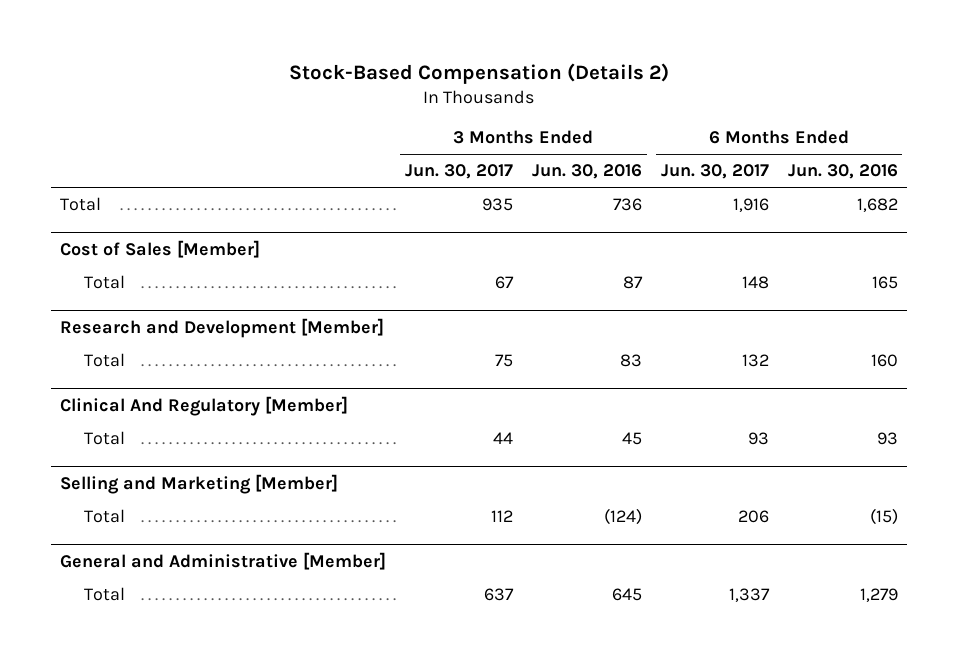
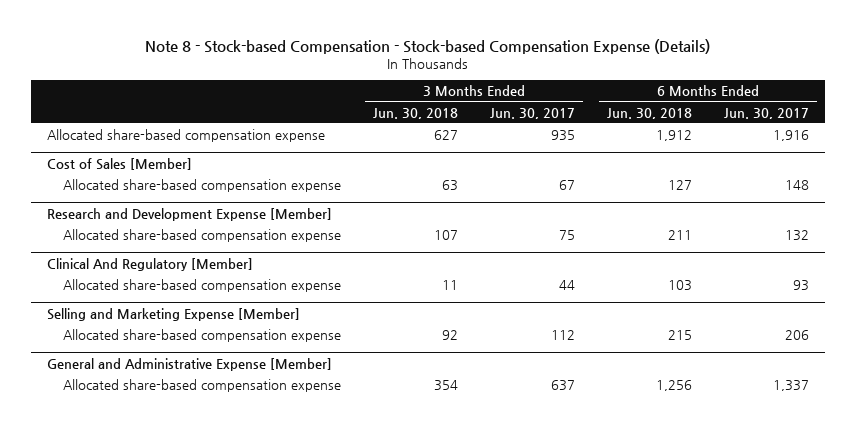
[288,62,669,84] Stock-Based Compensation (Details 2) -> [144,38,710,54] Note 8 - Stock-based Compensation - Stock-based Compensation Expense (Details)
[531,164,642,180] Jun. 30, 2016 -> none
[787,164,898,180] Jun. 30, 2016 -> none
none -> [372,107,458,119] Jun. 30, 2018
none -> [606,107,692,119] Jun. 30, 2018
[60,197,102,212] Total -> [47,129,326,143] Allocated share-based compensation expense
[83,275,125,290] Total -> [62,179,341,193] Allocated share-based compensation expense
[60,317,385,338] Research and Development [Member] -> [47,207,333,221] Research and Development Expense [Member]
[83,353,125,368] Total -> [62,229,341,243] Allocated share-based compensation expense
[83,431,125,446] Total -> [62,279,341,293] Allocated share-based compensation expense
[60,473,339,494] Selling and Marketing [Member] -> [47,307,301,321] Selling and Marketing Expense [Member]
[83,509,125,524] Total -> [62,329,341,343] Allocated share-based compensation expense
[60,551,387,570] General and Administrative [Member] -> [47,357,333,371] General and Administrative Expense [Member]
[83,587,125,602] Total -> [62,379,341,393] Allocated share-based compensation expense

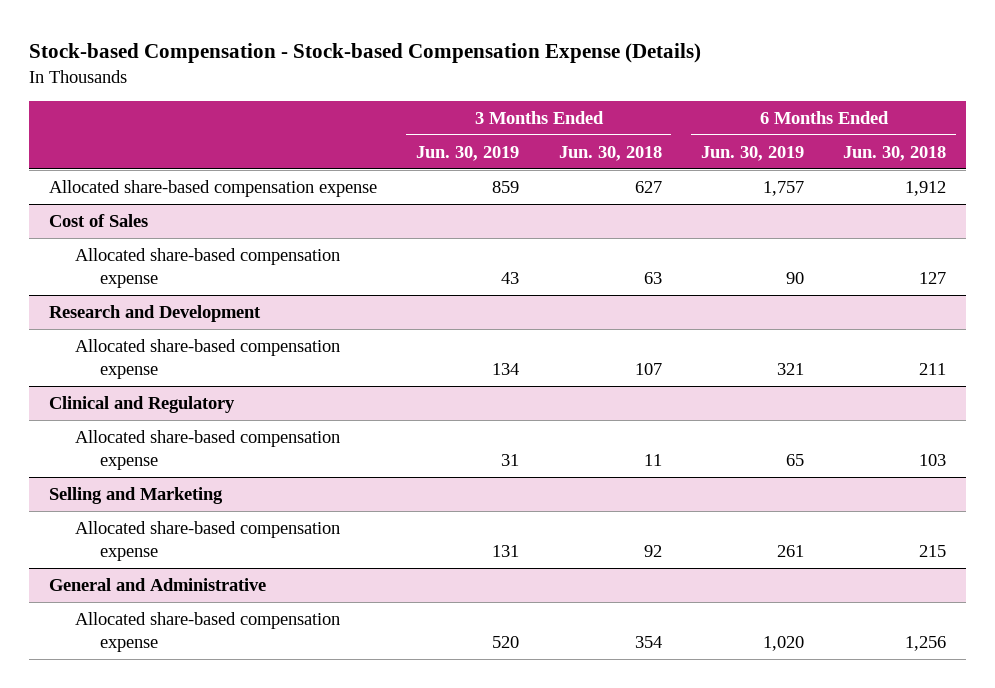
[144,38,710,54] Note 8 - Stock-based Compensation - Stock-based Compensation Expense (Details) -> [29,42,702,63] Stock-based Compensation - Stock-based Compensation Expense (Details)
[489,107,575,119] Jun. 30, 2017 -> none
[723,107,809,119] Jun. 30, 2017 -> none
none -> [416,145,520,161] Jun. 30, 2019
none -> [700,145,804,161] Jun. 30, 2019
[47,157,193,170] Cost of Sales [Member] -> [48,213,148,227] Cost of Sales
[47,207,333,221] Research and Development Expense [Member] -> [48,304,261,322] Research and Development
[47,257,254,271] Clinical And Regulatory [Member] -> [48,395,235,413] Clinical and Regulatory
[47,307,301,321] Selling and Marketing Expense [Member] -> [48,486,223,504] Selling and Marketing
[47,357,333,371] General and Administrative Expense [Member] -> [48,577,266,591] General and Administrative

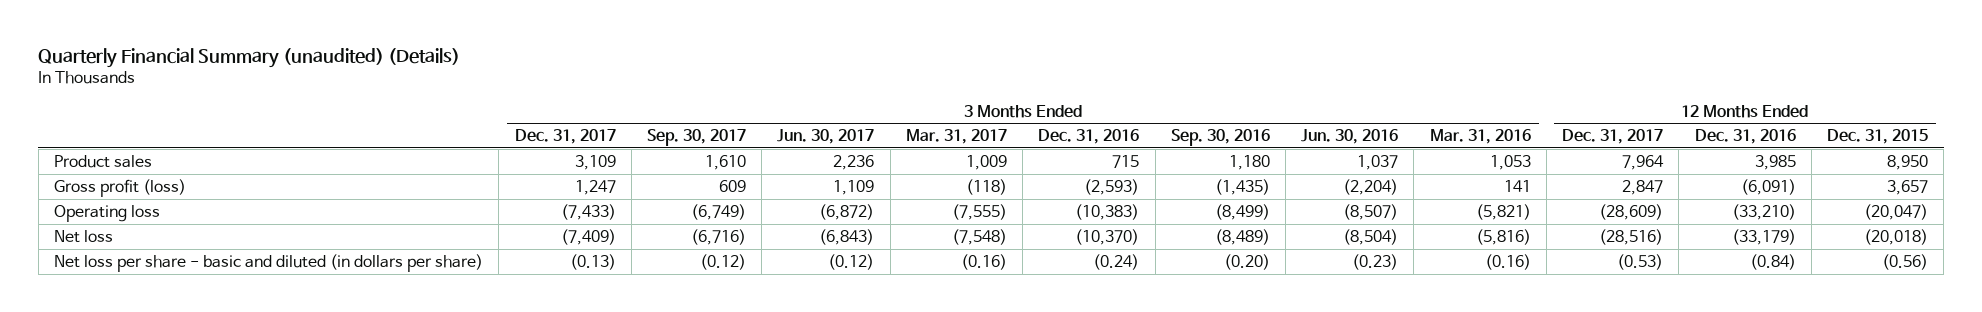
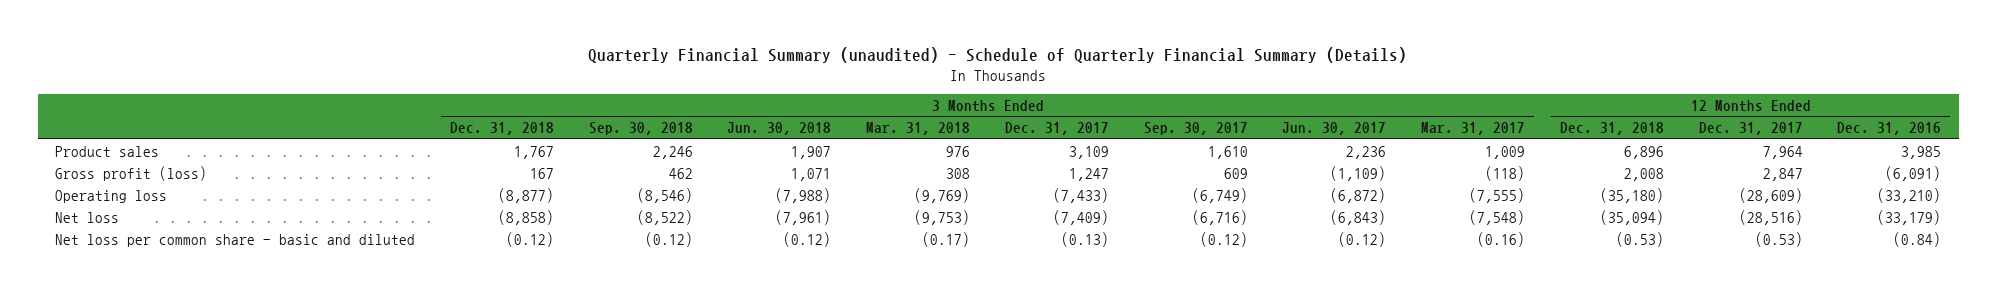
[38,48,461,69] Quarterly Financial Summary (unaudited) (Details) -> [588,47,1408,64] Quarterly Financial Summary (unaudited) - Schedule of Quarterly Financial Summary (Details)
[1038,129,1140,145] Dec. 31, 2016 -> none
[1170,129,1270,147] Sep. 30, 2016 -> none
[1301,129,1399,145] Jun. 30, 2016 -> none
[1429,129,1531,145] Mar. 31, 2016 -> none
[1826,129,1928,145] Dec. 31, 2015 -> none
none -> [449,122,554,136] Dec. 31, 2018
none -> [588,122,693,136] Sep. 30, 2018
none -> [727,122,832,136] Jun. 30, 2018
none -> [866,122,971,136] Mar. 31, 2018
none -> [1559,122,1664,136] Dec. 31, 2018
[833,179,875,195] 1,109 -> [1330,165,1387,181] (1,109)
[54,253,484,272] Net loss per share - basic and diluted (in dollars per share) -> [55,233,416,247] Net loss per common share - basic and diluted

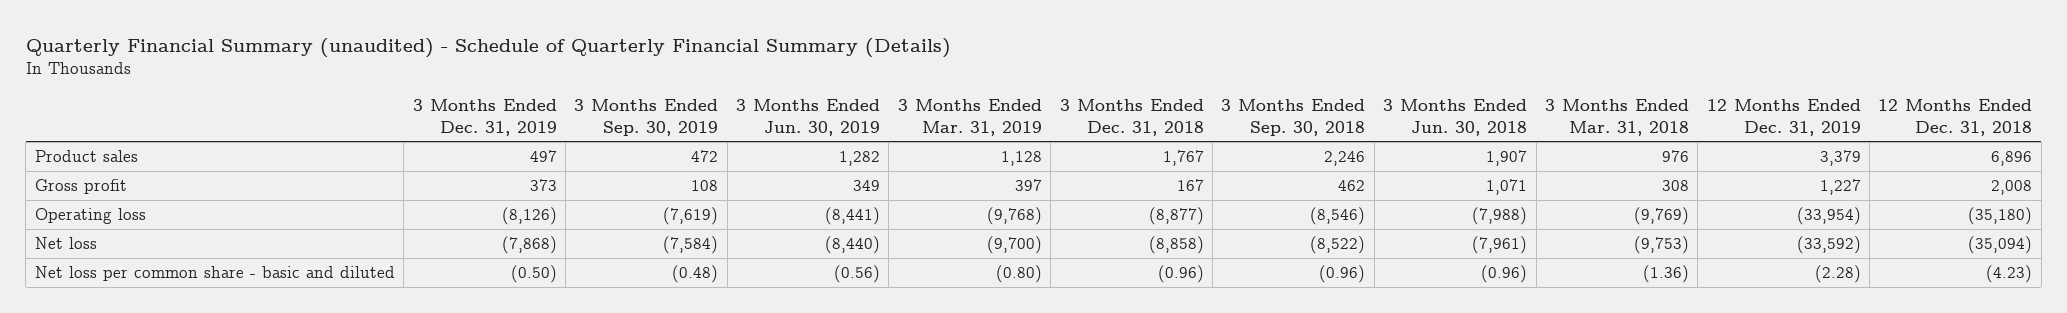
[1004,122,1109,136] Dec. 31, 2017 -> none
[1143,122,1248,136] Sep. 30, 2017 -> none
[1282,122,1387,136] Jun. 30, 2017 -> none
[1421,122,1526,136] Mar. 31, 2017 -> none
[1698,122,1803,136] Dec. 31, 2017 -> none
[1837,122,1942,136] Dec. 31, 2016 -> none
none -> [412,99,557,136] 3 Months Ended Dec. 31, 2019
none -> [574,99,719,136] 3 Months Ended Sep. 30, 2019
none -> [736,99,881,136] 3 Months Ended Jun. 30, 2019
none -> [897,99,1042,136] 3 Months Ended Mar. 31, 2019
none -> [1706,99,1861,136] 12 Months Ended Dec. 31, 2019
[55,165,208,181] Gross profit (loss) -> [34,179,127,195] Gross profit
[505,231,554,247] (0.12) -> [1157,265,1204,284] (0.96)
[644,231,693,247] (0.12) -> [1319,265,1366,284] (0.96)
[783,231,832,247] (0.12) -> [1481,265,1528,284] (0.96)
[922,231,971,247] (0.17) -> [1642,265,1689,284] (1.36)
[1615,231,1664,247] (0.53) -> [1986,265,2033,284] (4.23)

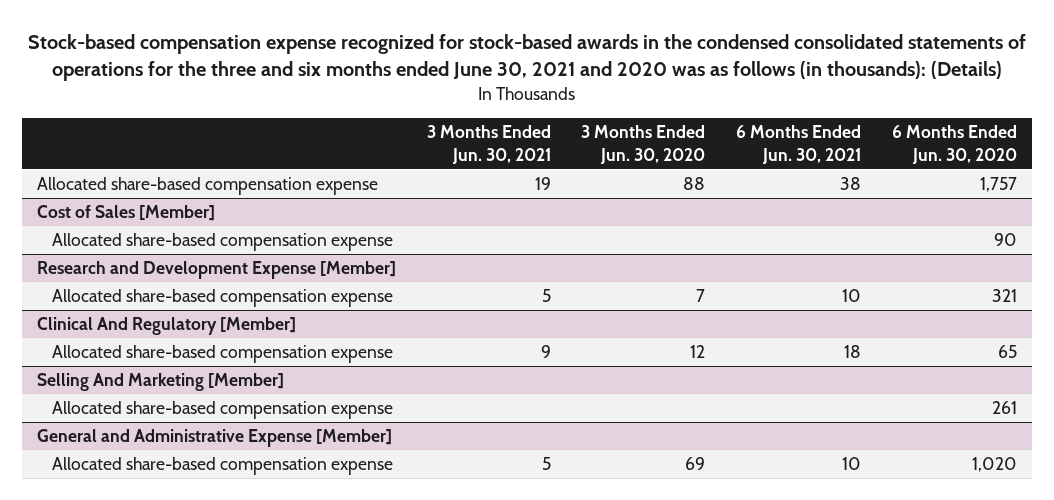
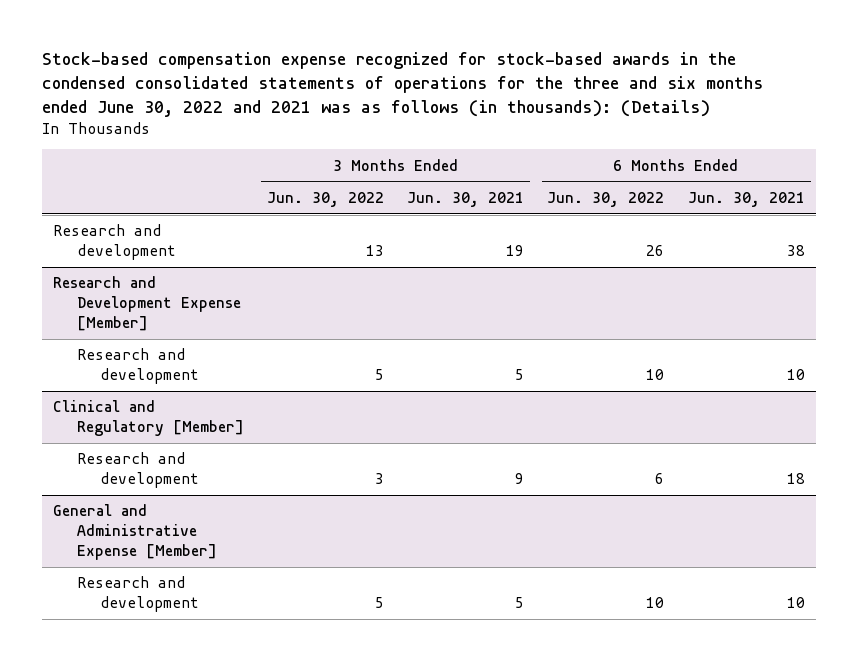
[27,33,1026,82] Stock-based compensation expense recognized for stock-based awards in the condensed consolidated statements of operations for the three and six months ended June 30, 2021 and 2020 was as follows (in thousands): (Details) -> [41,52,763,118] Stock-based compensation expense recognized for stock-based awards in the condensed consolidated statements of operations for the three and six months ended June 30, 2022 and 2021 was as follows (in thousands): (Details)
[581,124,706,164] 3 Months Ended Jun. 30, 2020 -> none
[891,124,1017,164] 6 Months Ended Jun. 30, 2020 -> none
none -> [266,191,384,207] Jun. 30, 2022
none -> [547,191,665,207] Jun. 30, 2022
[36,205,215,222] Cost of Sales [Member] -> none
[51,233,393,252] Allocated share-based compensation expense -> none
[36,177,378,196] Allocated share-based compensation expense -> [53,224,176,261] Research and development
[36,373,284,392] Selling And Marketing [Member] -> none
[51,401,393,420] Allocated share-based compensation expense -> none
[51,289,393,308] Allocated share-based compensation expense -> [76,348,200,385] Research and development
[36,317,296,336] Clinical And Regulatory [Member] -> [53,400,244,437] Clinical and Regulatory [Member]
[51,345,393,364] Allocated share-based compensation expense -> [76,452,200,489] Research and development
[51,457,393,476] Allocated share-based compensation expense -> [76,576,200,613] Research and development

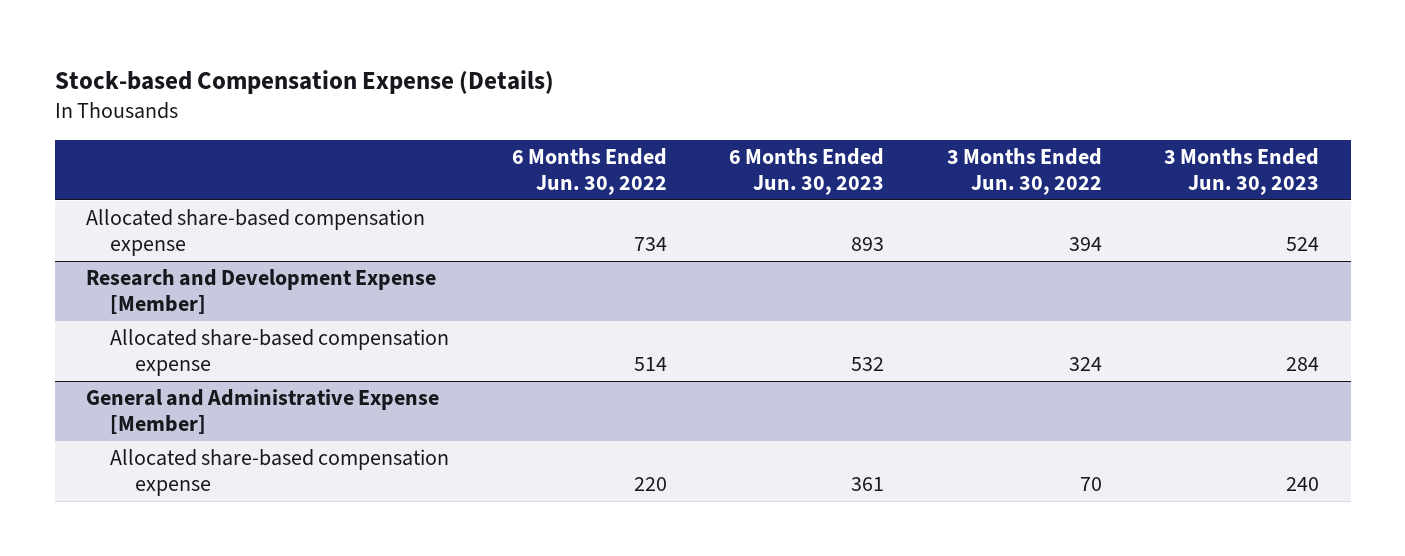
[41,52,763,118] Stock-based compensation expense recognized for stock-based awards in the condensed consolidated statements of operations for the three and six months ended June 30, 2022 and 2021 was as follows (in thousands): (Details) -> [54,69,554,94] Stock-based Compensation Expense (Details)
[407,191,525,207] Jun. 30, 2021 -> none
[687,191,805,207] Jun. 30, 2021 -> none
none -> [729,147,885,196] 6 Months Ended Jun. 30, 2023
none -> [1164,147,1320,196] 3 Months Ended Jun. 30, 2023
[53,224,176,261] Research and development -> none
none -> [85,208,425,257] Allocated share-based compensation expense
[76,348,200,385] Research and development -> none
[53,400,244,437] Clinical and Regulatory [Member] -> none
[76,452,200,489] Research and development -> none
none -> [110,328,450,377] Allocated share-based compensation expense
[76,576,200,613] Research and development -> none
none -> [110,448,450,497] Allocated share-based compensation expense

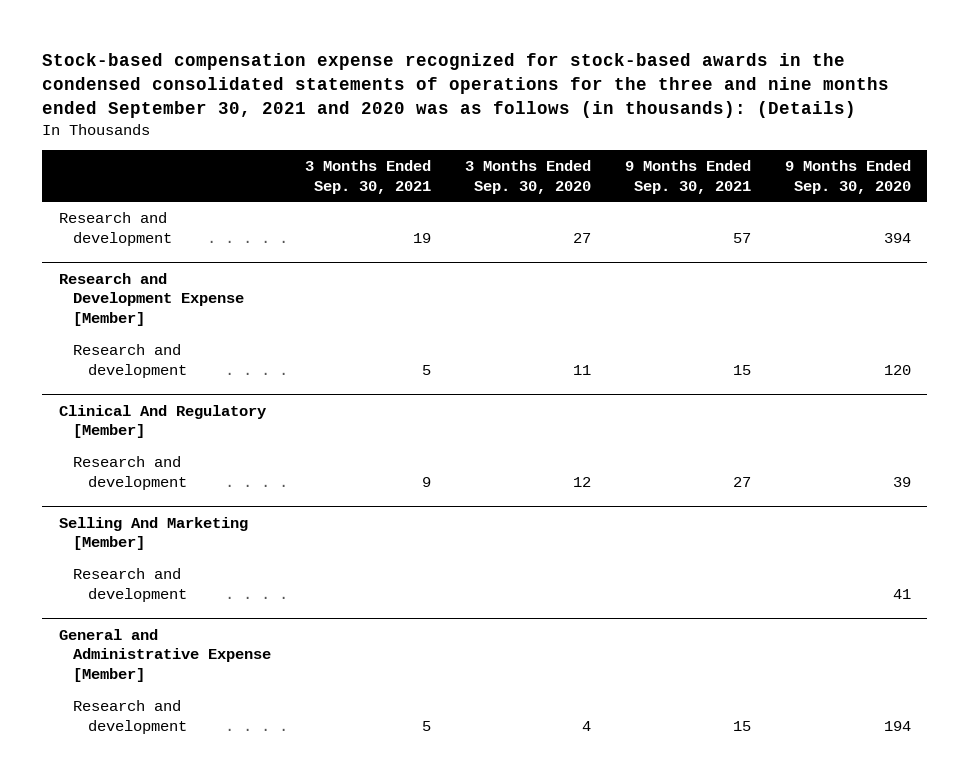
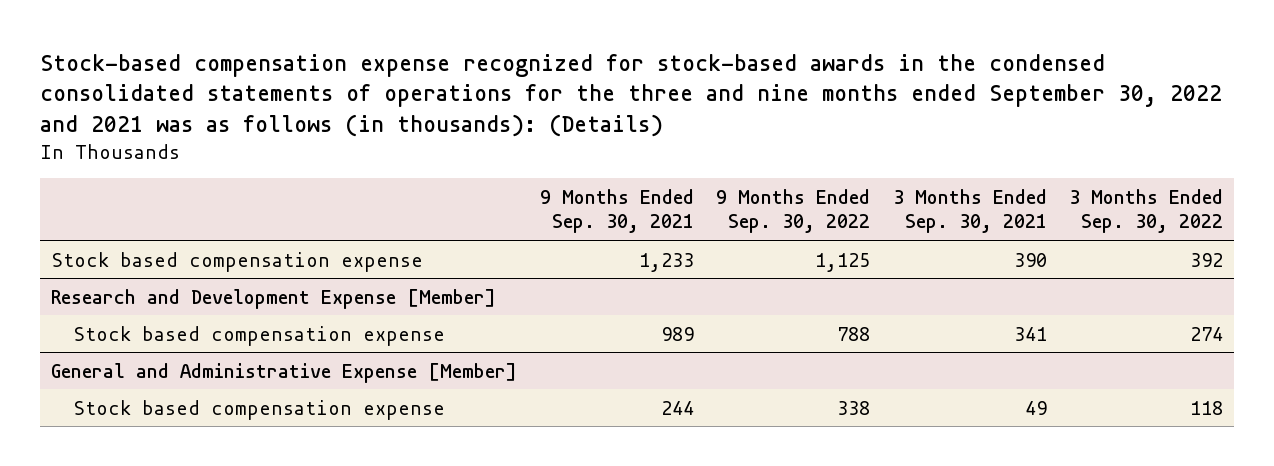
[42,53,890,119] Stock-based compensation expense recognized for stock-based awards in the condensed consolidated statements of operations for the three and nine months ended September 30, 2021 and 2020 was as follows (in thousands): (Details) -> [40,53,1223,138] Stock-based compensation expense recognized for stock-based awards in the condensed consolidated statements of operations for the three and nine months ended September 30, 2022 and 2021 was as follows (in thousands): (Details)
[464,159,591,194] 3 Months Ended Sep. 30, 2020 -> none
[784,159,911,194] 9 Months Ended Sep. 30, 2020 -> none
none -> [716,189,871,234] 9 Months Ended Sep. 30, 2022
none -> [1068,189,1223,234] 3 Months Ended Sep. 30, 2022
[59,211,173,246] Research and development -> none
none -> [51,251,424,272] Stock based compensation expense
[73,343,187,378] Research and development -> none
[59,404,267,439] Clinical And Regulatory [Member] -> none
[73,455,187,490] Research and development -> none
[59,516,249,551] Selling And Marketing [Member] -> none
[73,567,187,602] Research and development -> none
none -> [73,325,446,346] Stock based compensation expense
[73,699,187,734] Research and development -> none
none -> [73,399,446,420] Stock based compensation expense

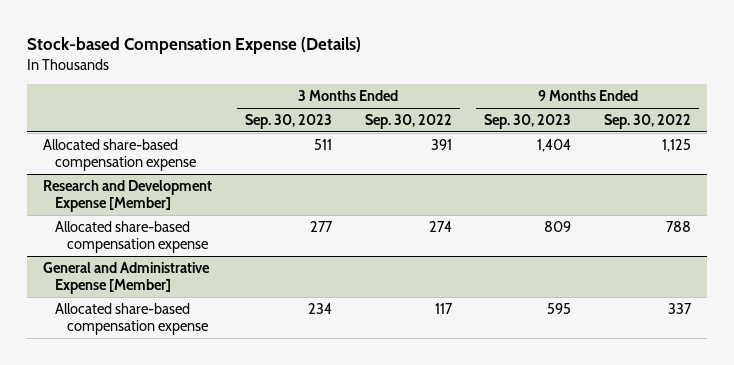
[40,53,1223,138] Stock-based compensation expense recognized for stock-based awards in the condensed consolidated statements of operations for the three and nine months ended September 30, 2022 and 2021 was as follows (in thousands): (Details) -> [27,36,362,54] Stock-based Compensation Expense (Details)
[539,189,694,234] 9 Months Ended Sep. 30, 2021 -> none
[892,189,1047,234] 3 Months Ended Sep. 30, 2021 -> none
none -> [245,114,333,130] Sep. 30, 2023
none -> [484,114,572,130] Sep. 30, 2023
[51,251,424,272] Stock based compensation expense -> [43,138,197,172] Allocated share-based compensation expense
[1189,252,1223,267] 392 -> [430,138,452,150] 391
[73,325,446,346] Stock based compensation expense -> [55,220,209,254] Allocated share-based compensation expense
[73,399,446,420] Stock based compensation expense -> [55,302,209,336] Allocated share-based compensation expense
[837,400,871,415] 338 -> [668,302,693,314] 337
[1189,400,1223,415] 118 -> [434,302,453,314] 117

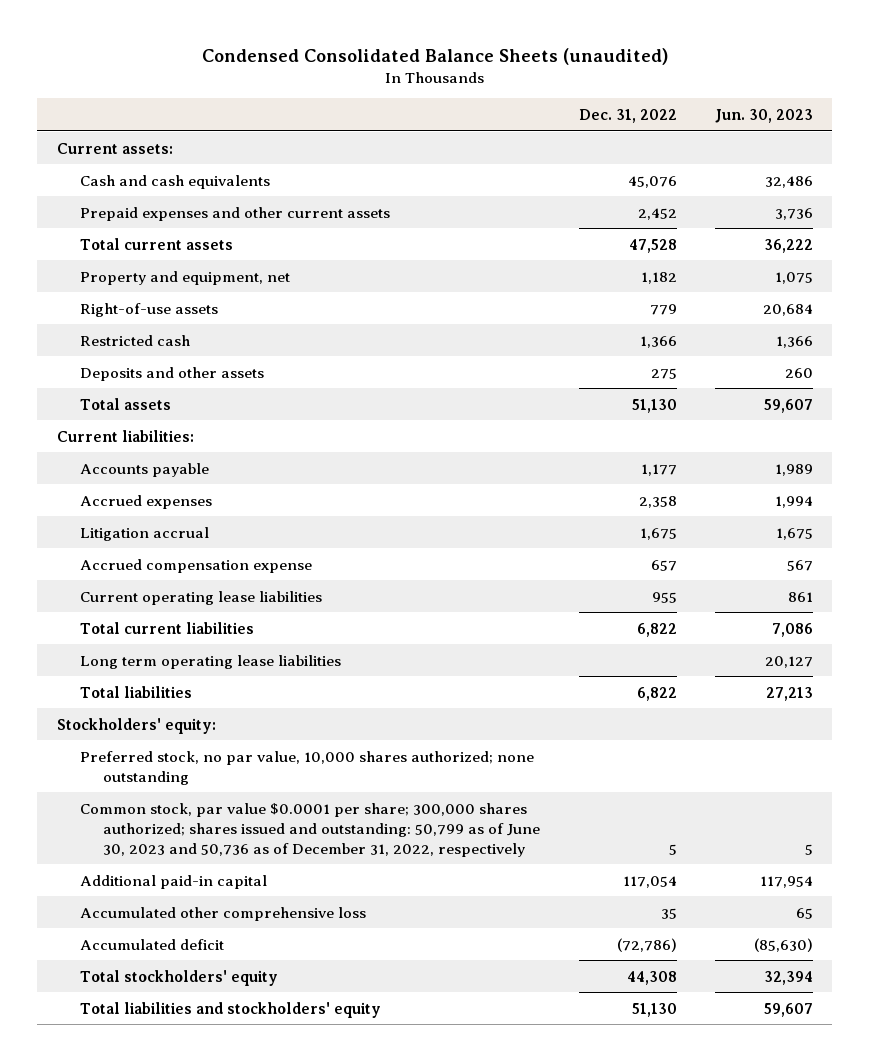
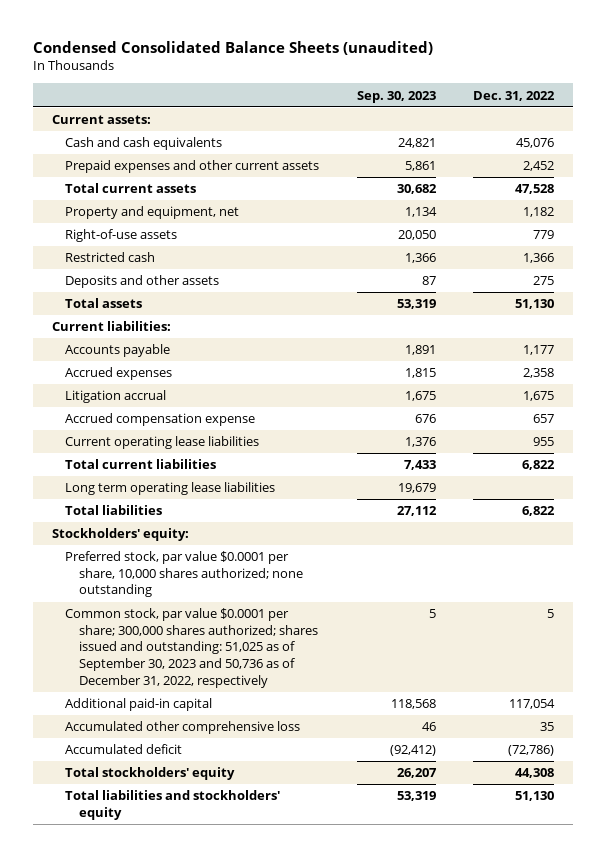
[715,108,814,123] Jun. 30, 2023 -> none
none -> [356,90,436,103] Sep. 30, 2023
[79,750,534,785] Preferred stock, no par value, 10,000 shares authorized; none outstanding -> [65,551,304,598] Preferred stock, par value $0.0001 per share, 10,000 shares authorized; none outstanding
[79,802,541,857] Common stock, par value $0.0001 per share; 300,000 shares authorized; shares issued and outstanding: 50,799 as of June 30, 2023 and 50,736 as of December 31, 2022, respectively -> [65,608,319,688] Common stock, par value $0.0001 per share; 300,000 shares authorized; shares issued and outstanding: 51,025 as of September 30, 2023 and 50,736 as of December 31, 2022, respectively

